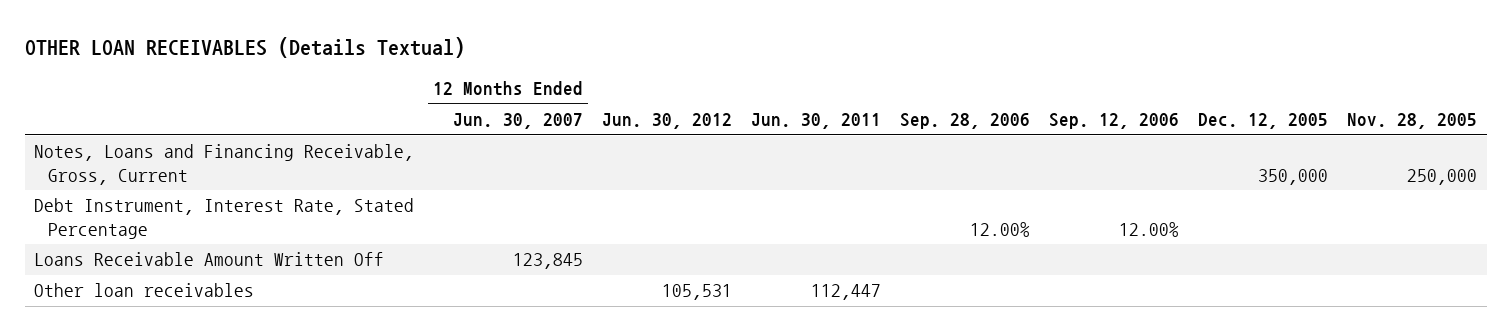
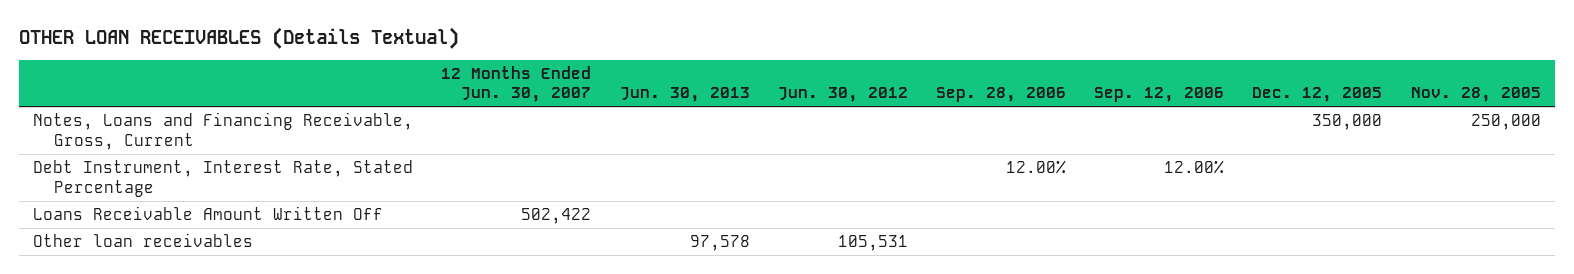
[751,113,882,130] Jun. 30, 2011 -> none
none -> [619,87,750,103] Jun. 30, 2013
[513,253,584,270] 123,845 -> [521,208,592,225] 502,422

